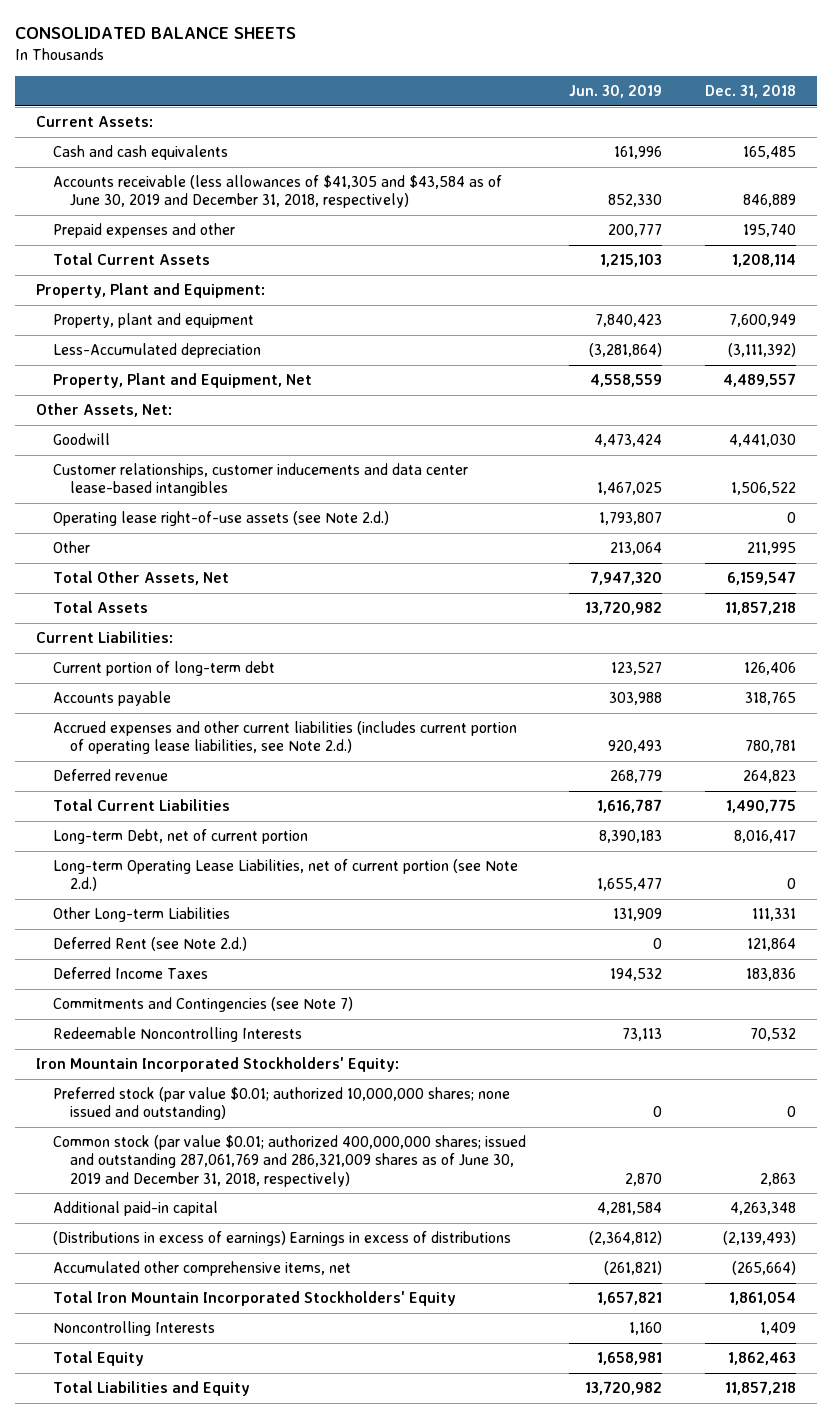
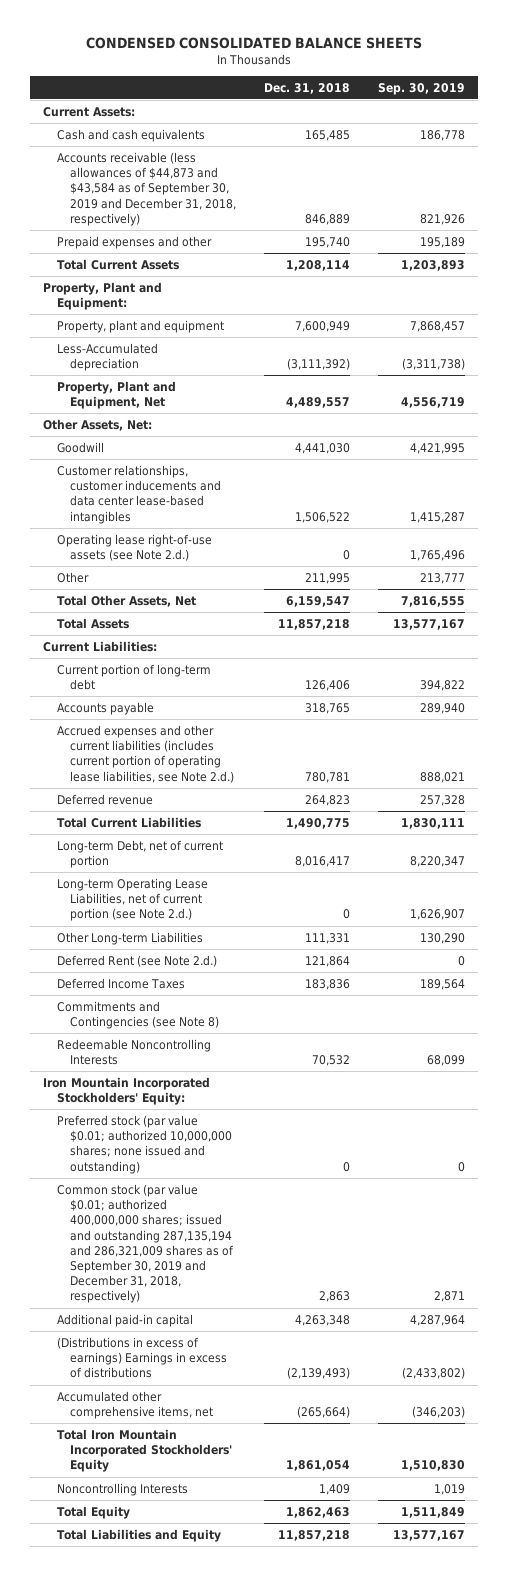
[14,27,296,40] CONSOLIDATED BALANCE SHEETS -> [85,36,422,49] CONDENSED CONSOLIDATED BALANCE SHEETS
[569,84,663,98] Jun. 30, 2019 -> none
none -> [377,82,465,95] Sep. 30, 2019
[53,175,503,209] Accounts receivable (less allowances of $41,305 and $43,584 as of June 30, 2019 and December 31, 2018, respectively) -> [56,151,237,226] Accounts receivable (less allowances of $44,873 and $43,584 as of September 30, 2019 and December 31, 2018, respectively)
[53,997,354,1013] Commitments and Contingencies (see Note 7) -> [56,1000,220,1030] Commitments and Contingencies (see Note 8)
[53,1135,527,1187] Common stock (par value $0.01; authorized 400,000,000 shares; issued and outstanding 287,061,769 and 286,321,009 shares as of June 30, 2019 and December 31, 2018, respectively) -> [56,1183,235,1304] Common stock (par value $0.01; authorized 400,000,000 shares; issued and outstanding 287,135,194 and 286,321,009 shares as of September 30, 2019 and December 31, 2018, respectively)

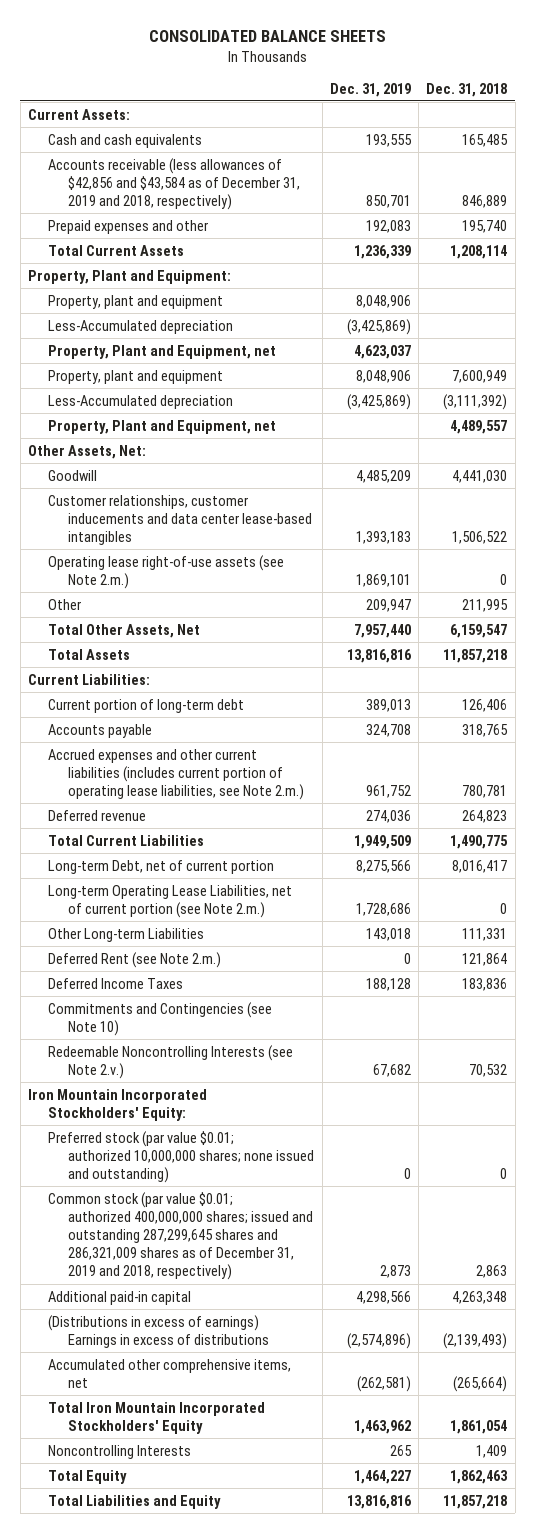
[85,36,422,49] CONDENSED CONSOLIDATED BALANCE SHEETS -> [148,30,386,43] CONSOLIDATED BALANCE SHEETS
[377,82,465,95] Sep. 30, 2019 -> none
none -> [329,82,411,97] Dec. 31, 2019
[56,151,237,226] Accounts receivable (less allowances of $44,873 and $43,584 as of September 30, 2019 and December 31, 2018, respectively) -> [48,157,301,211] Accounts receivable (less allowances of $42,856 and $43,584 as of December 31, 2019 and 2018, respectively)
none -> [48,294,224,309] Property, plant and equipment
none -> [48,319,234,334] Less-Accumulated depreciation
none -> [48,344,277,359] Property, Plant and Equipment, net
[56,380,176,410] Property, Plant and Equipment, Net -> [48,419,277,434] Property, Plant and Equipment, net
[56,533,212,562] Operating lease right-of-use assets (see Note 2.d.) -> [48,554,285,589] Operating lease right-of-use assets (see Note 2.m.)
[56,724,235,783] Accrued expenses and other current liabilities (includes current portion of operating lease liabilities, see Note 2.d.) -> [48,748,305,801] Accrued expenses and other current liabilities (includes current portion of operating lease liabilities, see Note 2.m.)
[56,877,208,922] Long-term Operating Lease Liabilities, net of current portion (see Note 2.d.) -> [48,884,293,918] Long-term Operating Lease Liabilities, net of current portion (see Note 2.m.)
[56,954,217,967] Deferred Rent (see Note 2.d.) -> [48,951,222,968] Deferred Rent (see Note 2.m.)
[56,1000,220,1030] Commitments and Contingencies (see Note 8) -> [48,1001,273,1036] Commitments and Contingencies (see Note 10)
[56,1038,211,1066] Redeemable Noncontrolling Interests -> [48,1044,294,1079] Redeemable Noncontrolling Interests (see Note 2.v.)
[56,1183,235,1304] Common stock (par value $0.01; authorized 400,000,000 shares; issued and outstanding 287,135,194 and 286,321,009 shares as of September 30, 2019 and December 31, 2018, respectively) -> [48,1191,314,1281] Common stock (par value $0.01; authorized 400,000,000 shares; issued and outstanding 287,299,645 shares and 286,321,009 shares as of December 31, 2019 and 2018, respectively)

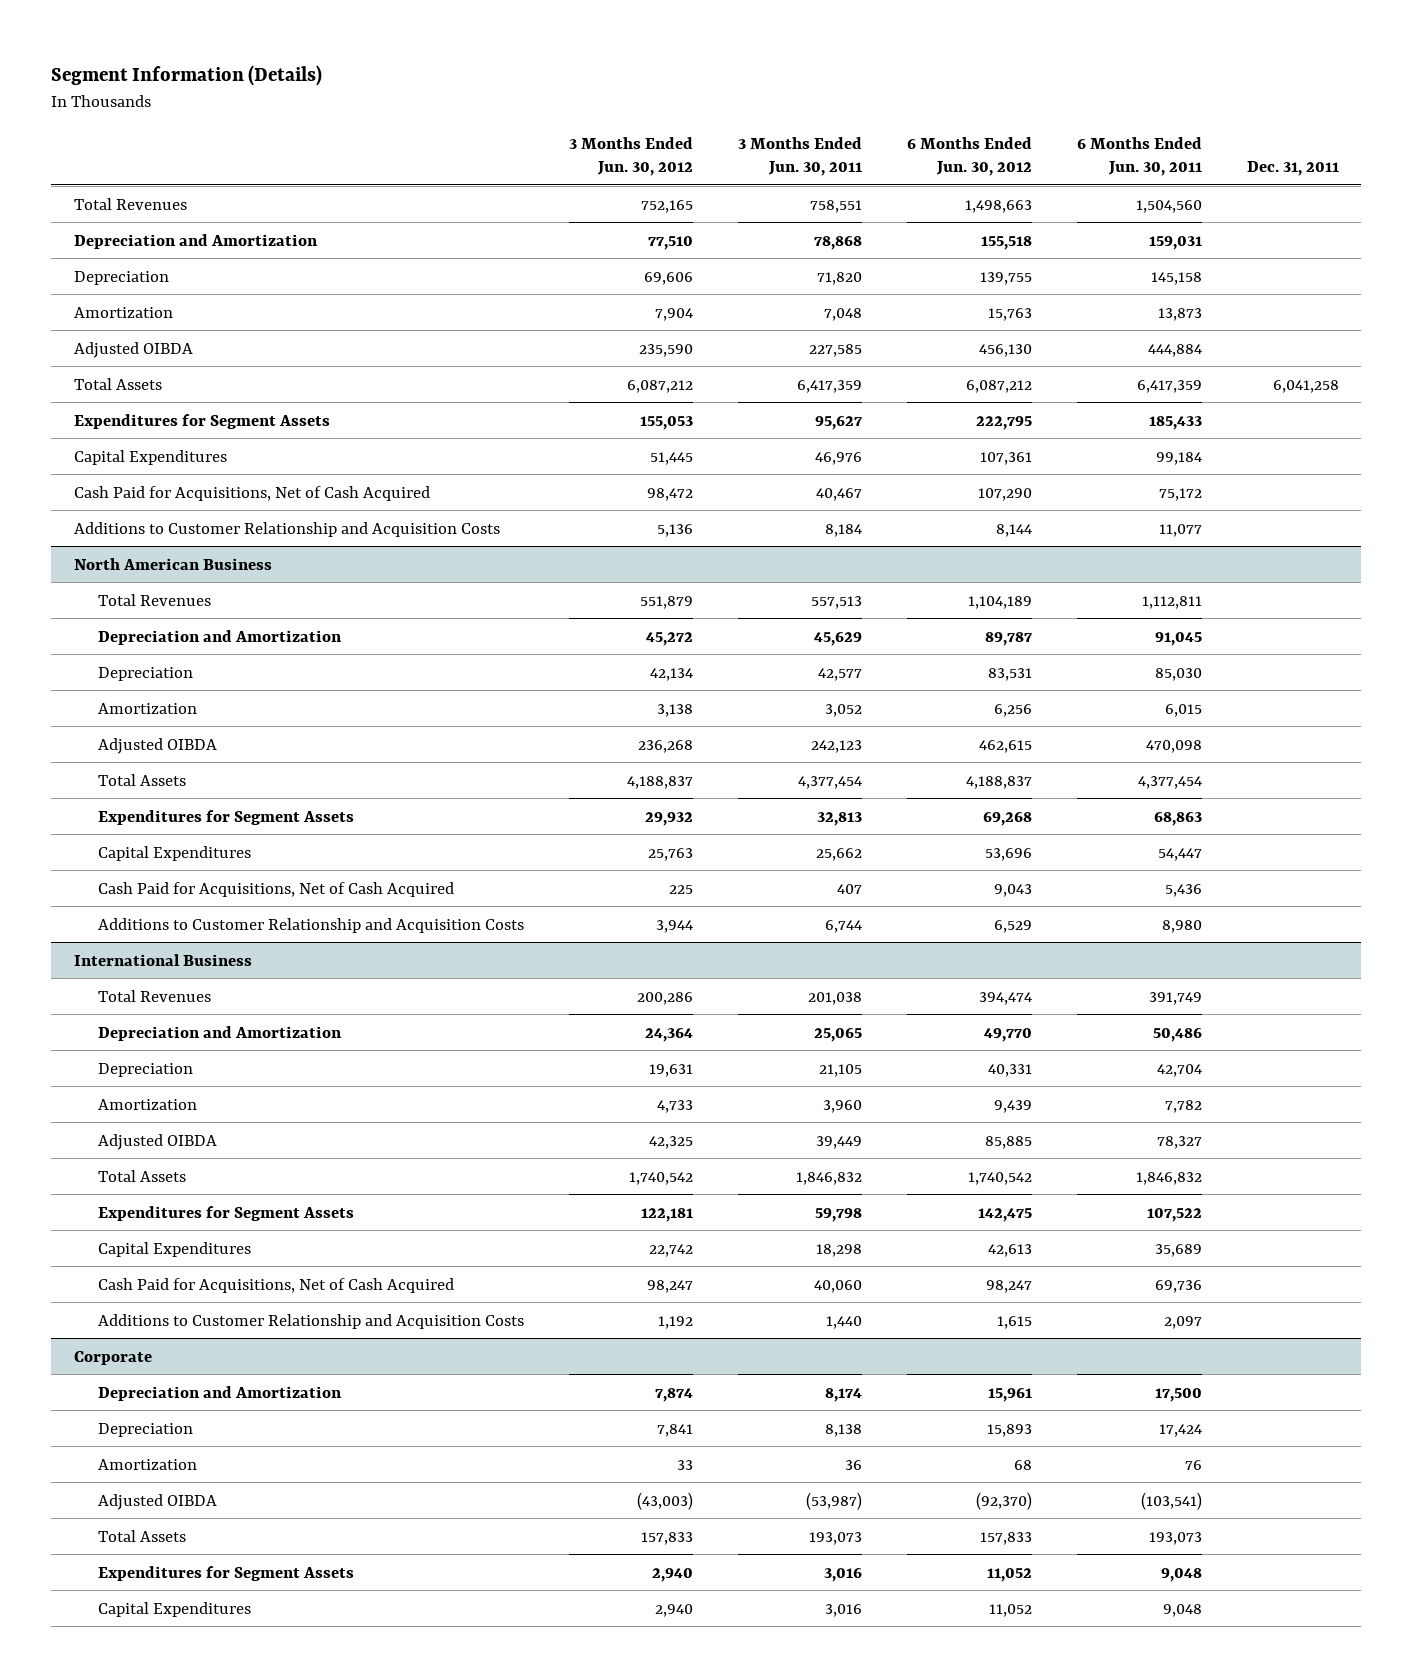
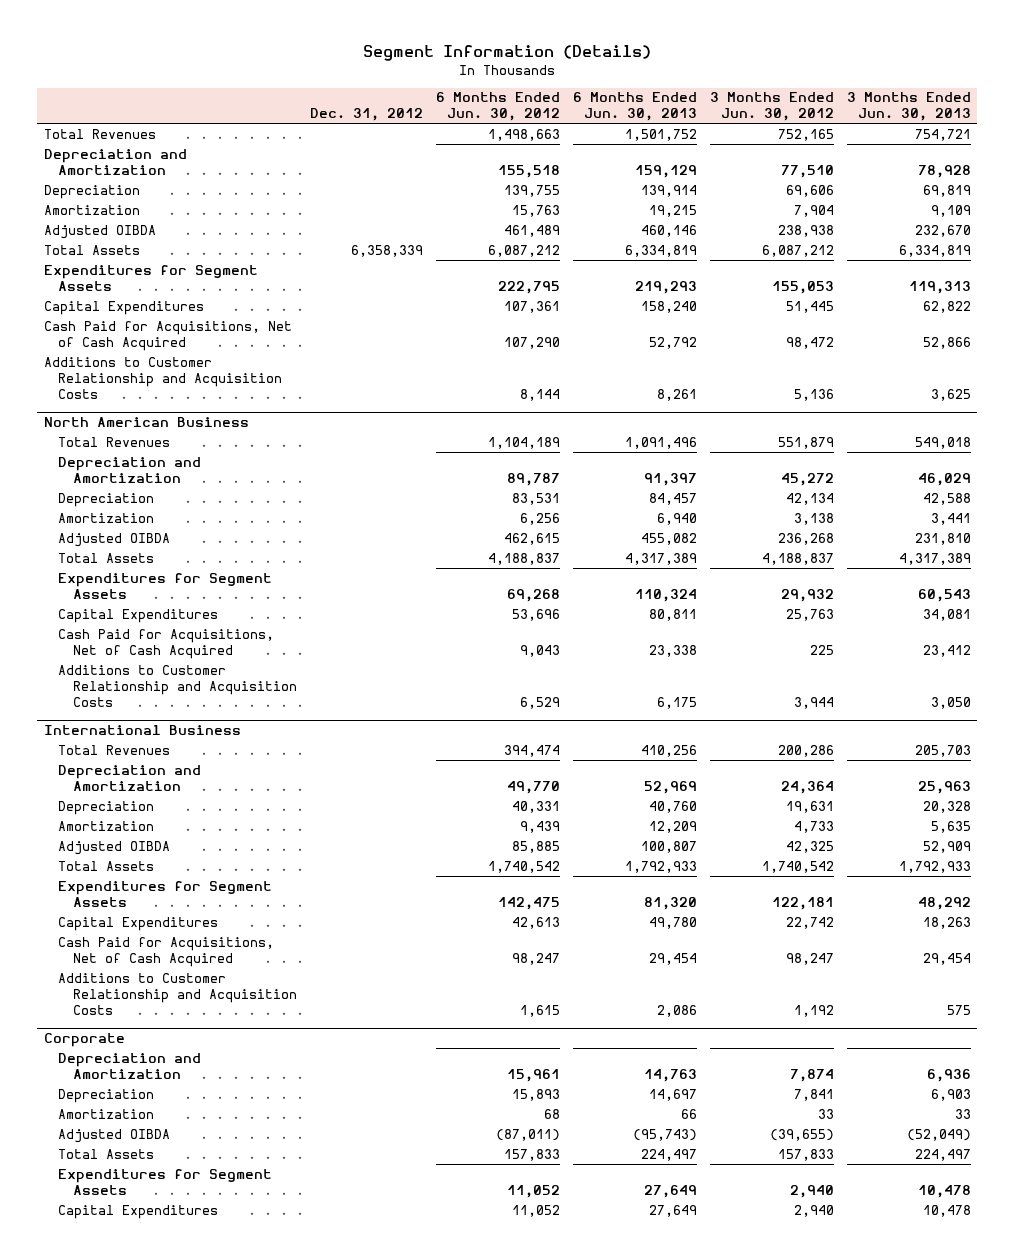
[737,137,862,176] 3 Months Ended Jun. 30, 2011 -> none
[1076,137,1202,176] 6 Months Ended Jun. 30, 2011 -> none
[1246,160,1339,176] Dec. 31, 2011 -> none
none -> [310,108,424,122] Dec. 31, 2012
none -> [572,92,697,122] 6 Months Ended Jun. 30, 2013
none -> [846,92,971,122] 3 Months Ended Jun. 30, 2013
[638,343,693,357] 235,590 -> [777,224,834,237] 238,938
[978,343,1032,357] 456,130 -> [503,224,560,237] 461,489
[636,1491,693,1510] (43,003) -> [769,1128,834,1141] (39,655)
[975,1491,1032,1510] (92,370) -> [495,1128,560,1141] (87,011)

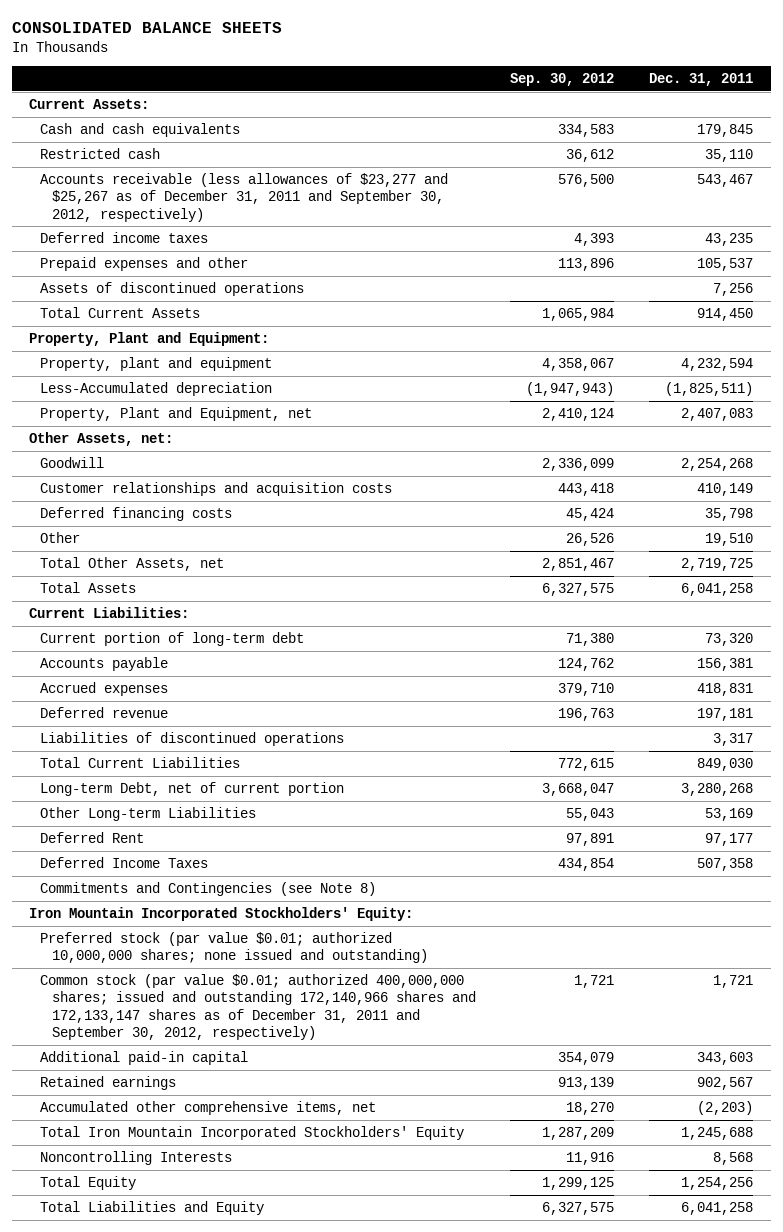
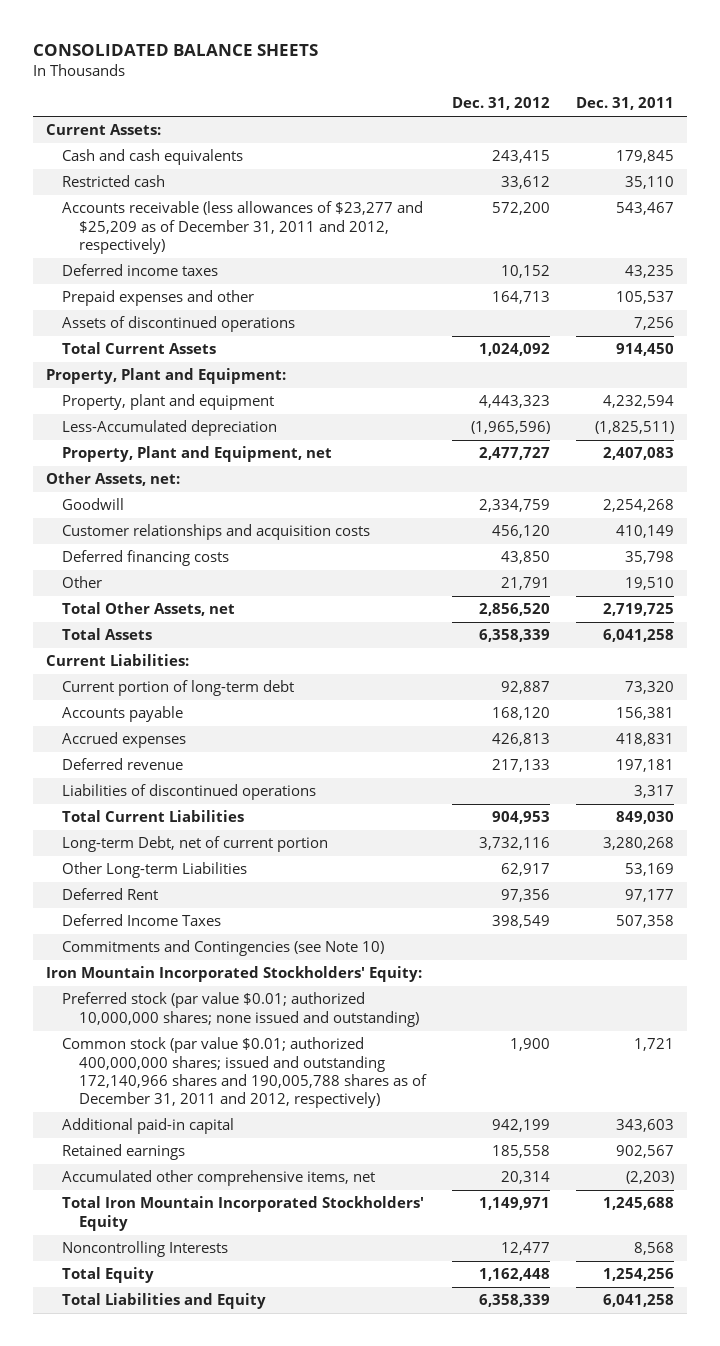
[510,73,615,87] Sep. 30, 2012 -> none
none -> [451,97,550,111] Dec. 31, 2012
[40,172,449,222] Accounts receivable (less allowances of $23,277 and $25,267 as of December 31, 2011 and September 30, 2012, respectively) -> [62,201,424,255] Accounts receivable (less allowances of $23,277 and $25,209 as of December 31, 2011 and 2012, respectively)
[40,881,377,896] Commitments and Contingencies (see Note 8) -> [62,940,385,957] Commitments and Contingencies (see Note 10)
[40,973,476,1041] Common stock (par value $0.01; authorized 400,000,000 shares; issued and outstanding 172,140,966 shares and 172,133,147 shares as of December 31, 2011 and September 30, 2012, respectively) -> [62,1037,427,1109] Common stock (par value $0.01; authorized 400,000,000 shares; issued and outstanding 172,140,966 shares and 190,005,788 shares as of December 31, 2011 and 2012, respectively)

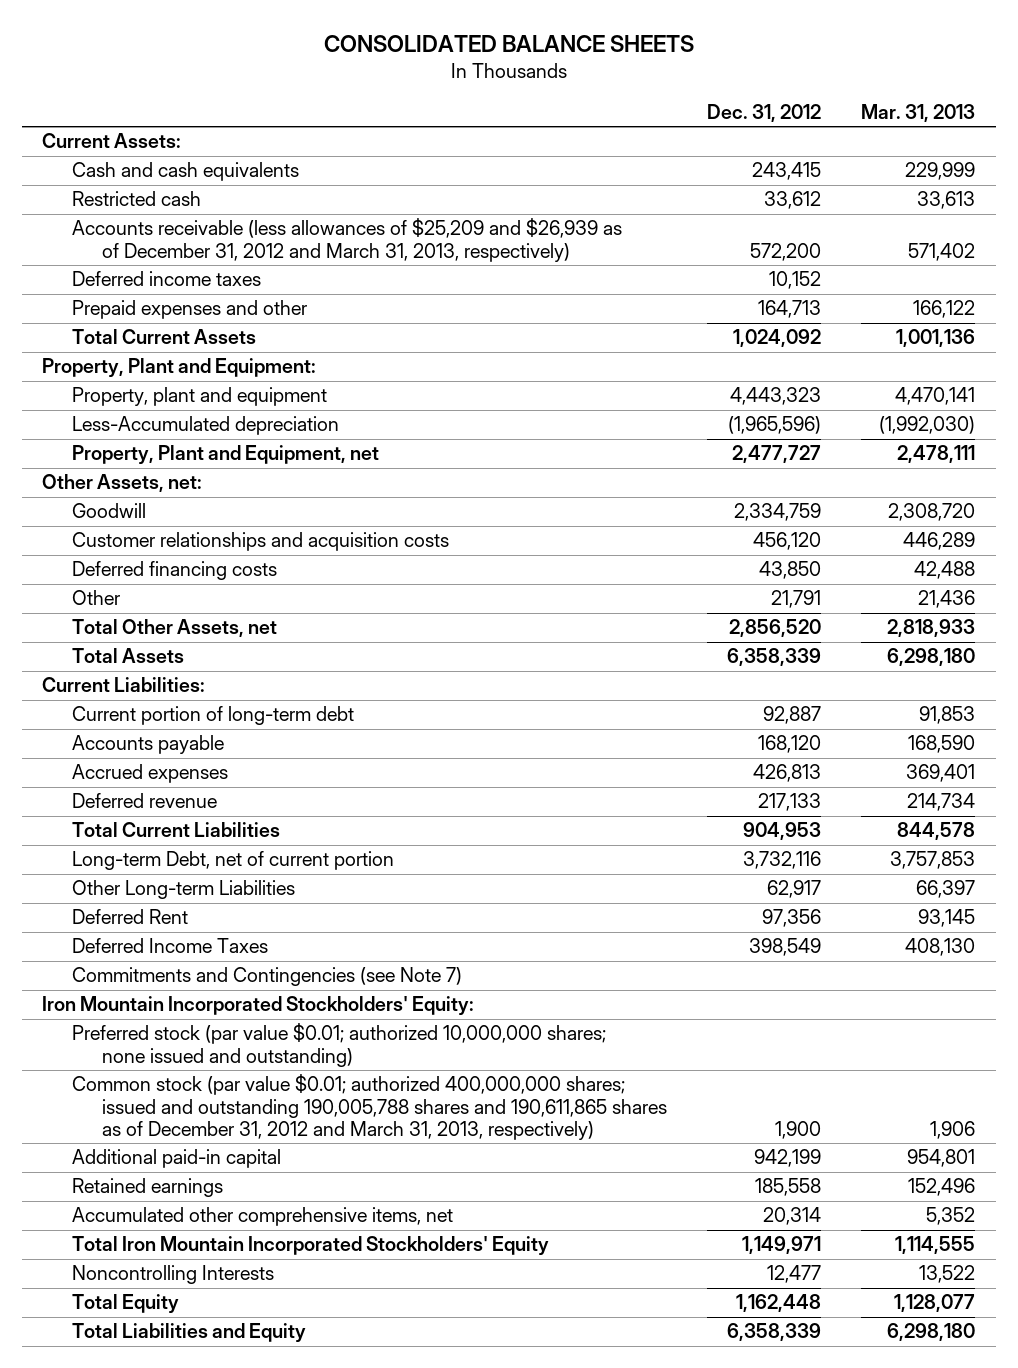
[575,97,674,111] Dec. 31, 2011 -> none
none -> [861,104,976,123] Mar. 31, 2013
[62,201,424,255] Accounts receivable (less allowances of $23,277 and $25,209 as of December 31, 2011 and 2012, respectively) -> [71,218,622,262] Accounts receivable (less allowances of $25,209 and $26,939 as of December 31, 2012 and March 31, 2013, respectively)
[62,316,296,333] Assets of discontinued operations -> none
[62,784,317,801] Liabilities of discontinued operations -> none
[62,940,385,957] Commitments and Contingencies (see Note 10) -> [71,967,462,987] Commitments and Contingencies (see Note 7)
[62,1037,427,1109] Common stock (par value $0.01; authorized 400,000,000 shares; issued and outstanding 172,140,966 shares and 190,005,788 shares as of December 31, 2011 and 2012, respectively) -> [71,1074,667,1141] Common stock (par value $0.01; authorized 400,000,000 shares; issued and outstanding 190,005,788 shares and 190,611,865 shares as of December 31, 2012 and March 31, 2013, respectively)

